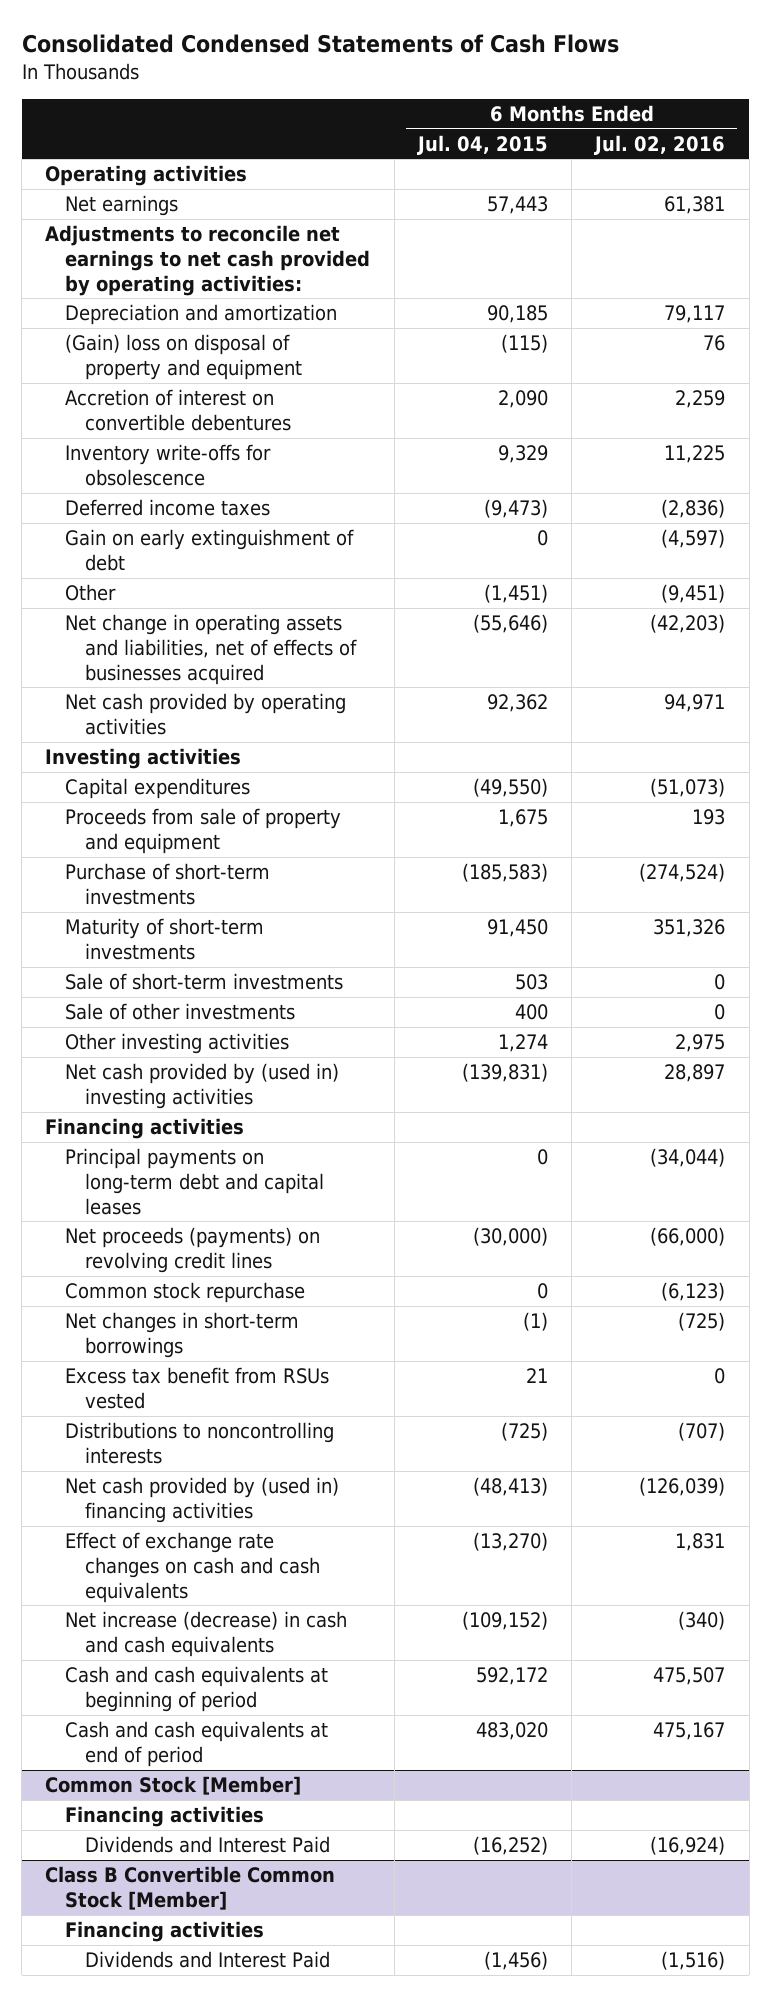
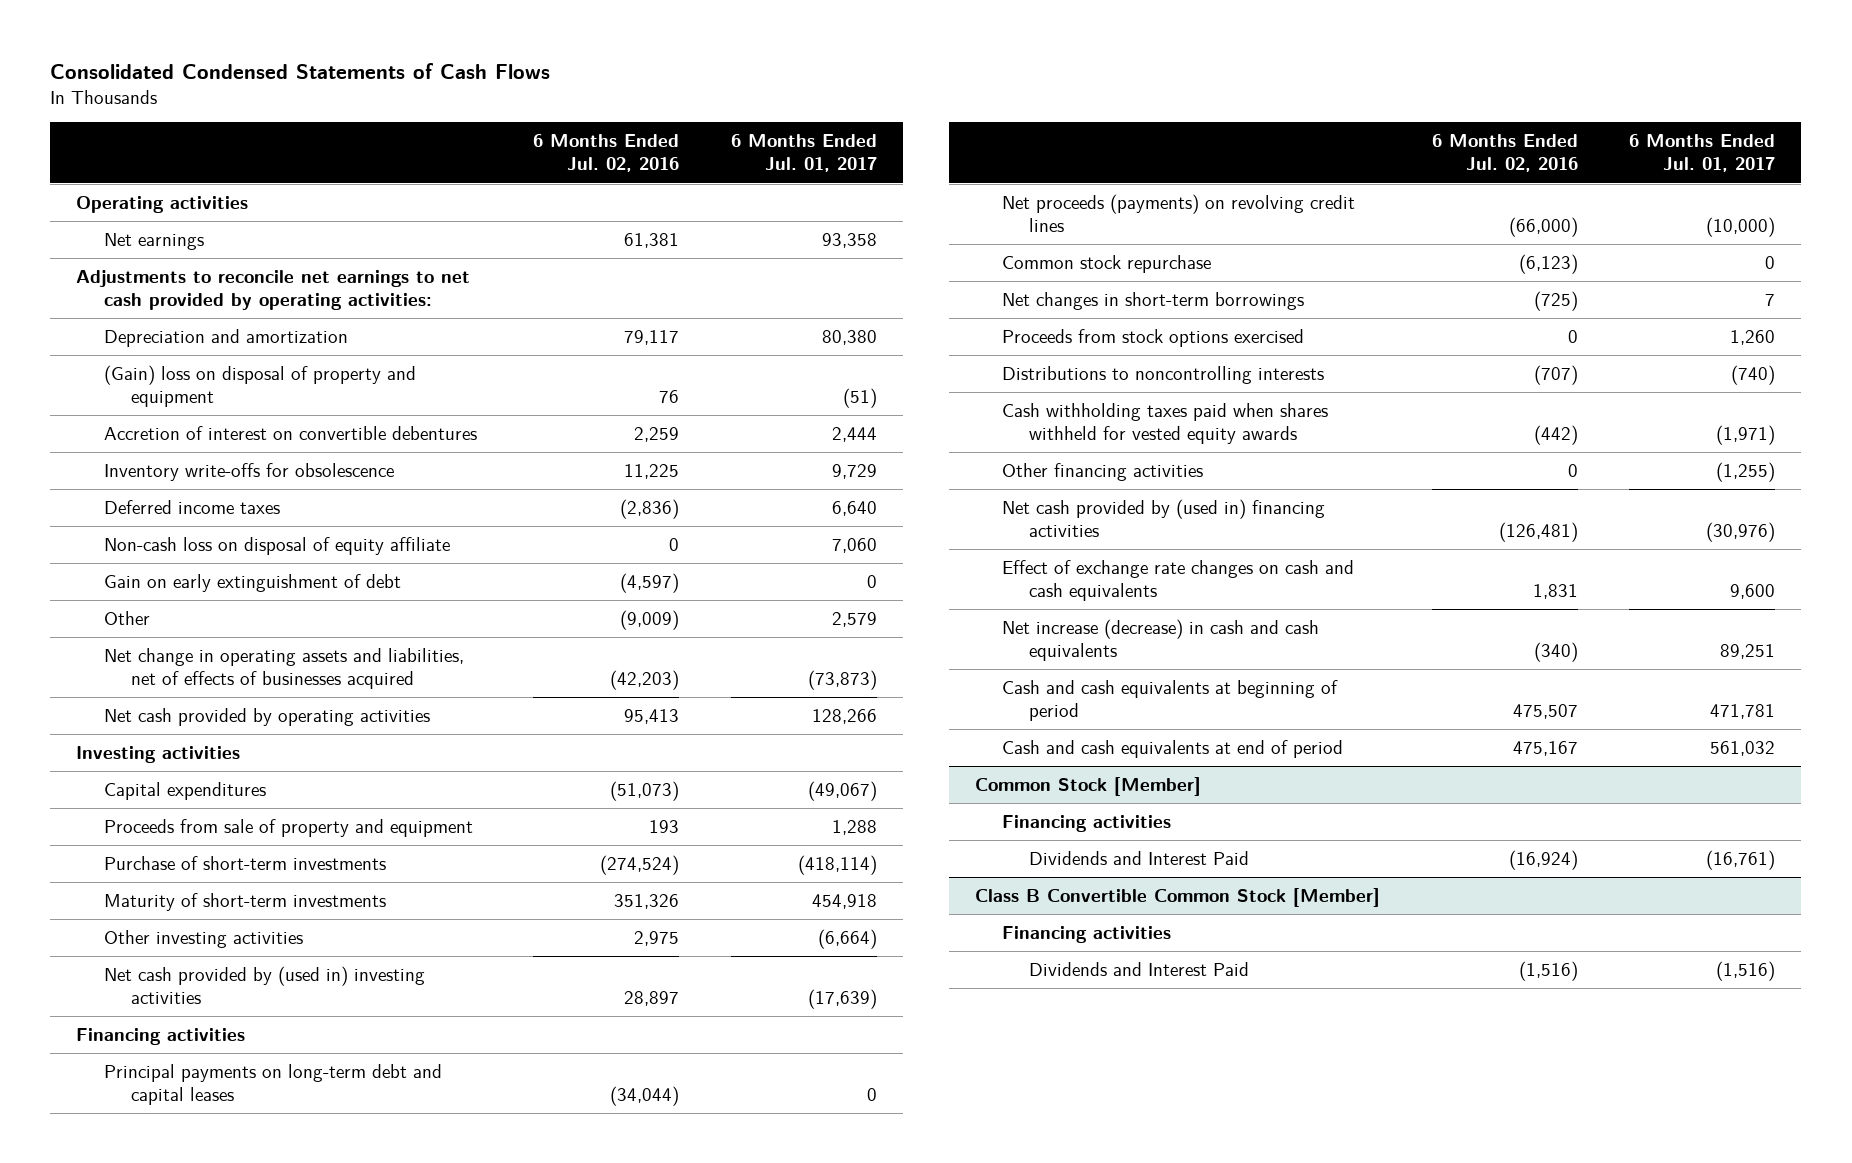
[416,134,548,155] Jul. 04, 2015 -> none
none -> [730,134,877,173] 6 Months Ended Jul. 01, 2017
none -> [103,537,450,556] Non-cash loss on disposal of equity affiliate
[661,584,726,604] (9,451) -> [620,610,680,631] (9,009)
[664,694,726,713] 94,971 -> [624,709,680,725] 95,413
[65,973,344,991] Sale of short-term investments -> none
[65,1003,296,1021] Sale of other investments -> none
[65,1367,330,1409] Excess tax benefit from RSUs vested -> none
none -> [1002,329,1305,348] Proceeds from stock options exercised
none -> [1002,403,1329,445] Cash withholding taxes paid when shares withheld for vested equity awards
none -> [1002,463,1204,482] Other financing activities
[639,1477,726,1497] (126,039) -> [1498,522,1578,543] (126,481)

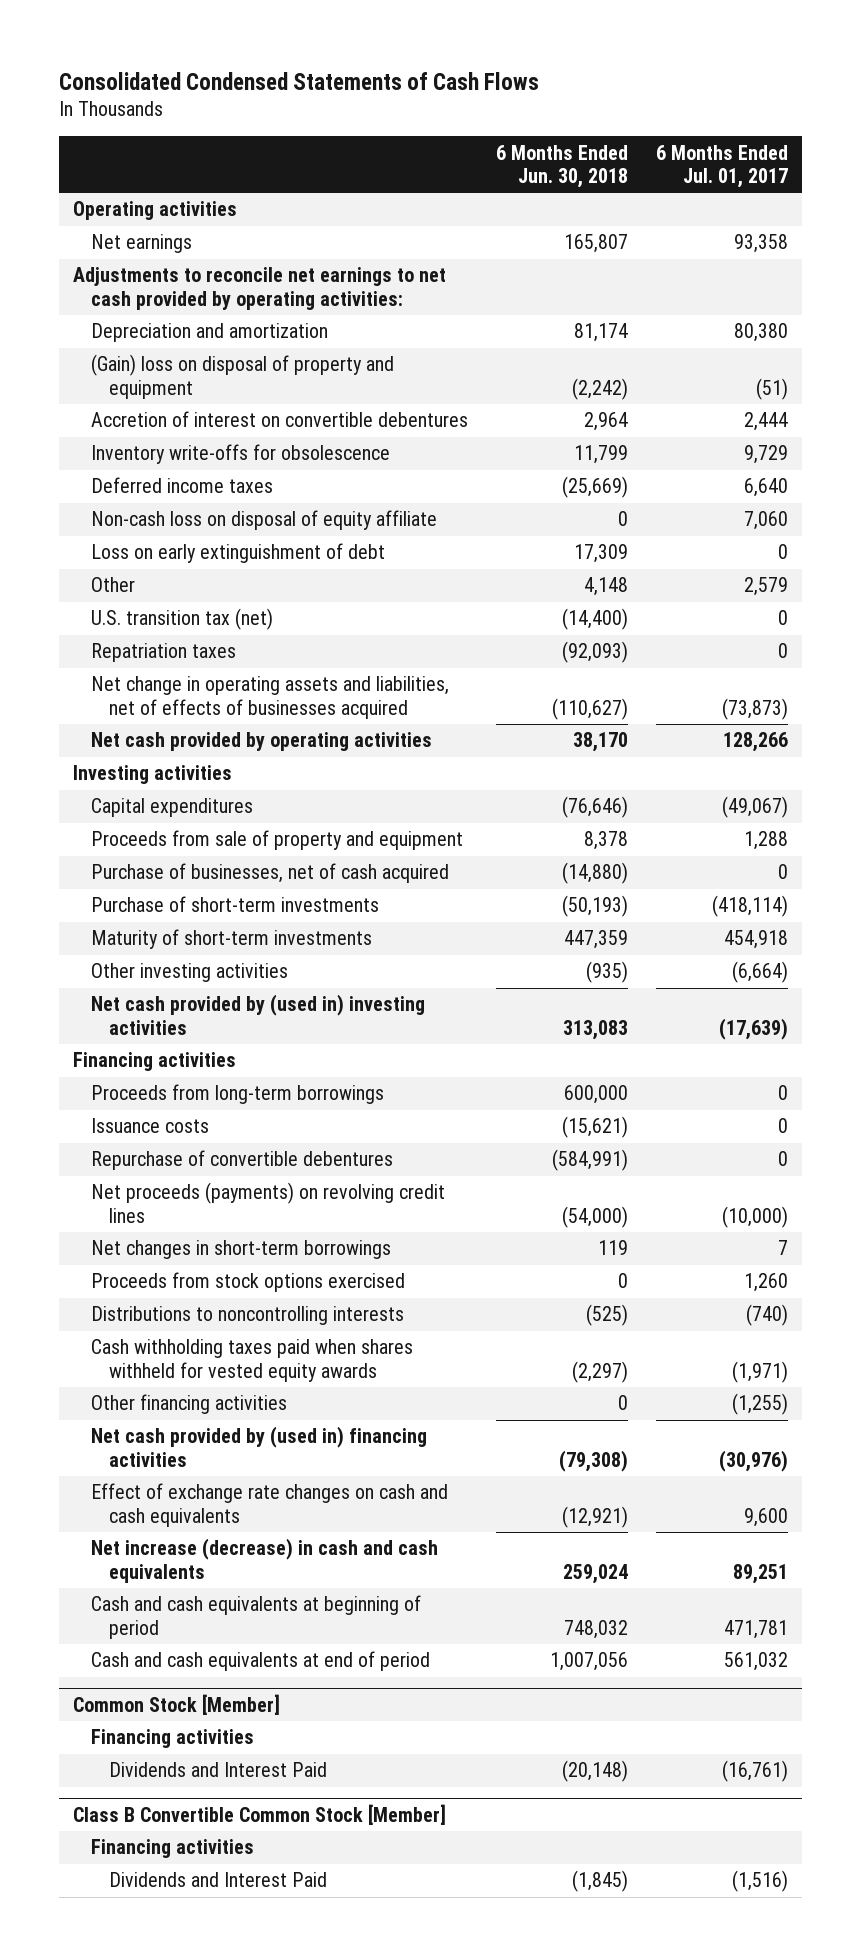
[533,134,680,173] 6 Months Ended Jul. 02, 2016 -> none
none -> [495,144,628,189] 6 Months Ended Jun. 30, 2018
[103,574,401,593] Gain on early extinguishment of debt -> [90,543,385,564] Loss on early extinguishment of debt
none -> [90,608,273,631] U.S. transition tax (net)
none -> [90,643,236,663] Repatriation taxes
none -> [90,863,449,884] Purchase of businesses, net of cash acquired
none -> [90,1084,384,1105] Proceeds from long-term borrowings
none -> [90,1118,209,1134] Issuance costs
[103,1064,442,1106] Principal payments on long-term debt and capital leases -> [90,1150,393,1171] Repurchase of convertible debentures
[1002,255,1212,274] Common stock repurchase -> none

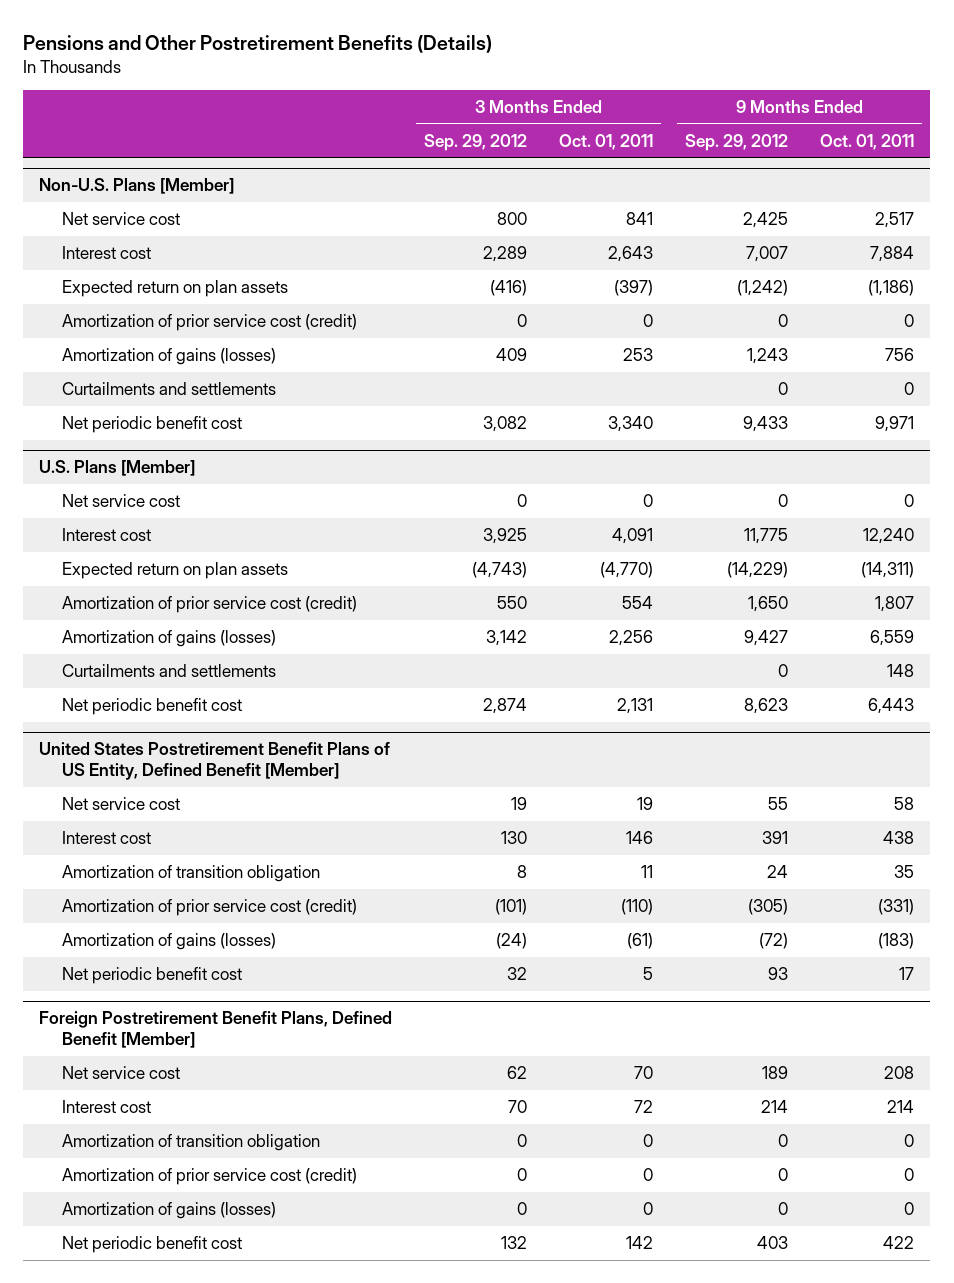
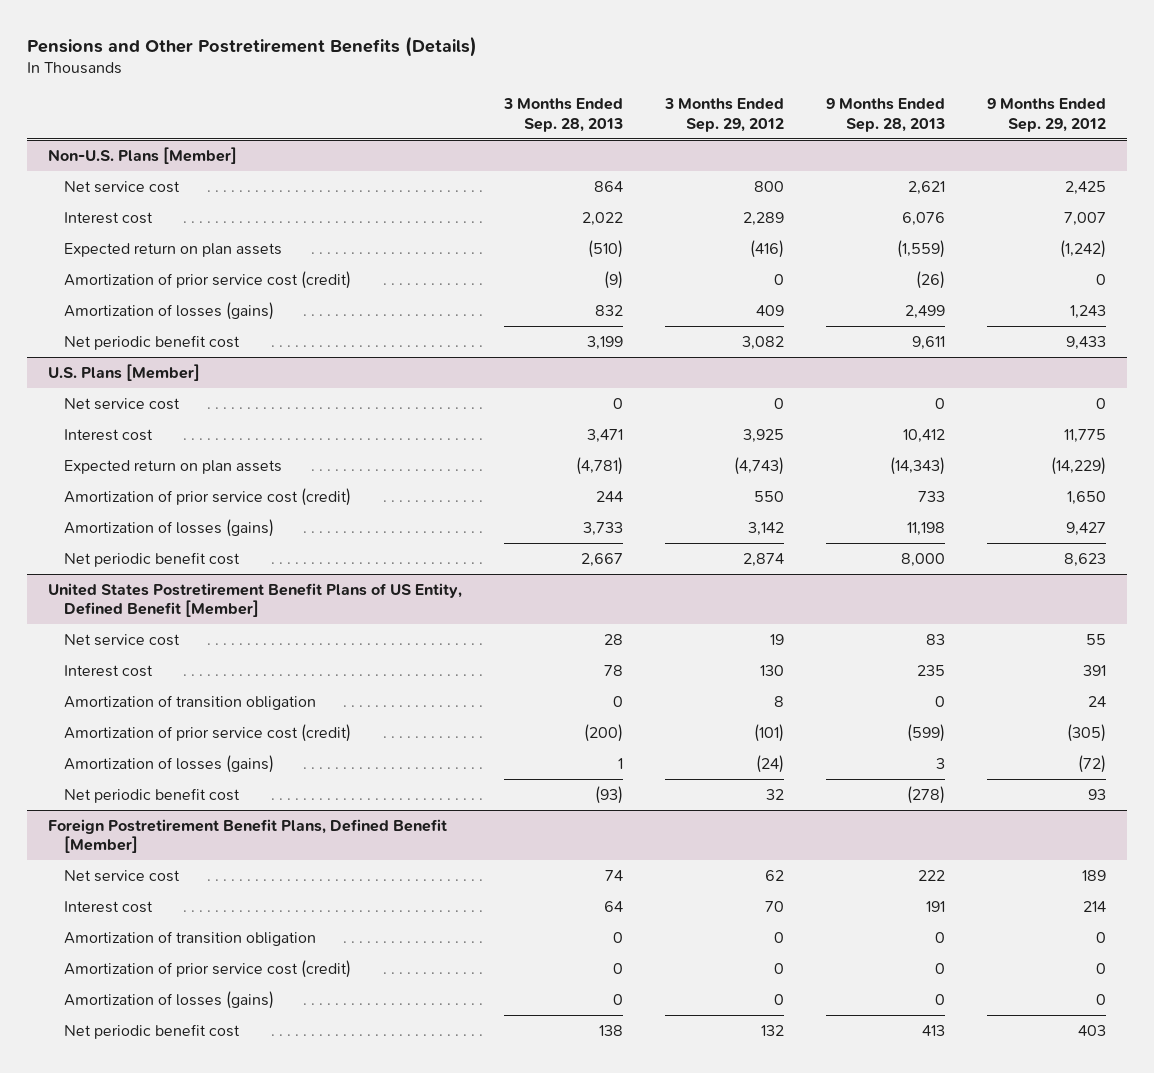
[559,133,654,150] Oct. 01, 2011 -> none
[820,133,915,150] Oct. 01, 2011 -> none
none -> [502,98,623,132] 3 Months Ended Sep. 28, 2013
none -> [825,98,945,132] 9 Months Ended Sep. 28, 2013
[61,382,276,396] Curtailments and settlements -> none
[61,348,276,366] Amortization of gains (losses) -> [63,301,274,320] Amortization of losses (gains)
[61,664,276,678] Curtailments and settlements -> none
[61,630,276,648] Amortization of gains (losses) -> [63,518,274,537] Amortization of losses (gains)
[61,933,276,951] Amortization of gains (losses) -> [63,754,274,773] Amortization of losses (gains)
[61,1202,276,1220] Amortization of gains (losses) -> [63,990,274,1009] Amortization of losses (gains)

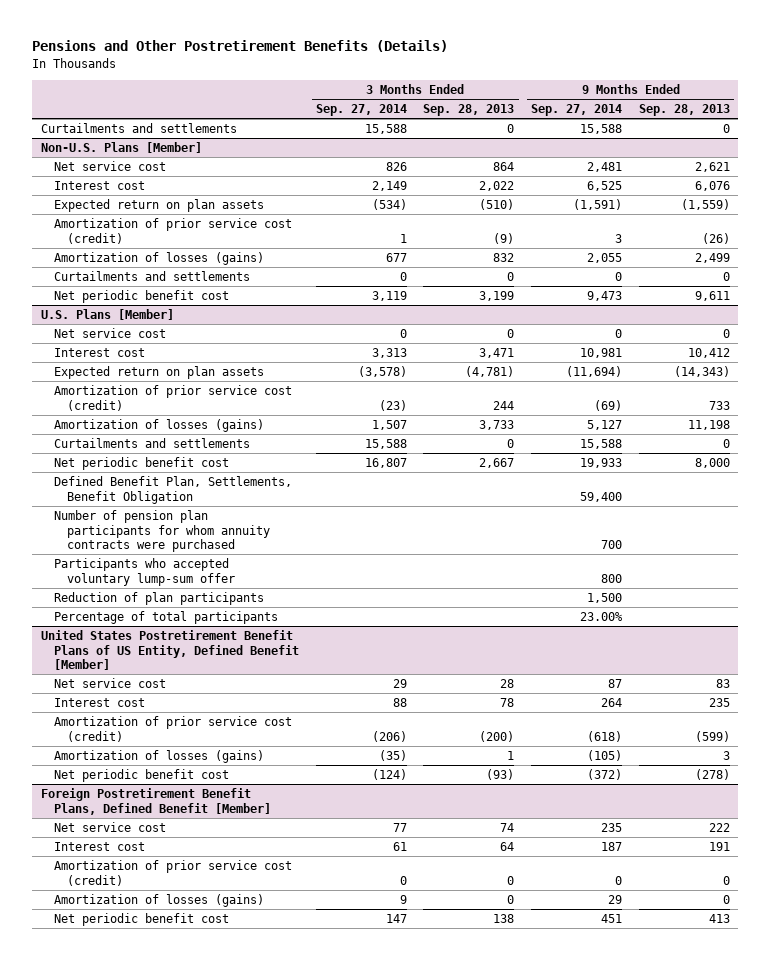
[663,98,784,132] 3 Months Ended Sep. 29, 2012 -> none
[986,98,1106,132] 9 Months Ended Sep. 29, 2012 -> none
none -> [315,104,407,117] Sep. 27, 2014
none -> [531,104,623,117] Sep. 27, 2014
none -> [40,123,237,134] Curtailments and settlements
none -> [53,271,250,282] Curtailments and settlements
none -> [53,438,250,449] Curtailments and settlements
none -> [53,476,292,504] Defined Benefit Plan, Settlements, Benefit Obligation
none -> [53,510,271,553] Number of pension plan participants for whom annuity contracts were purchased
none -> [53,558,236,586] Participants who accepted voluntary lump-sum offer
none -> [53,592,264,606] Reduction of plan participants
none -> [53,611,278,625] Percentage of total participants
[63,694,316,710] Amortization of transition obligation -> none
[63,930,316,946] Amortization of transition obligation -> none

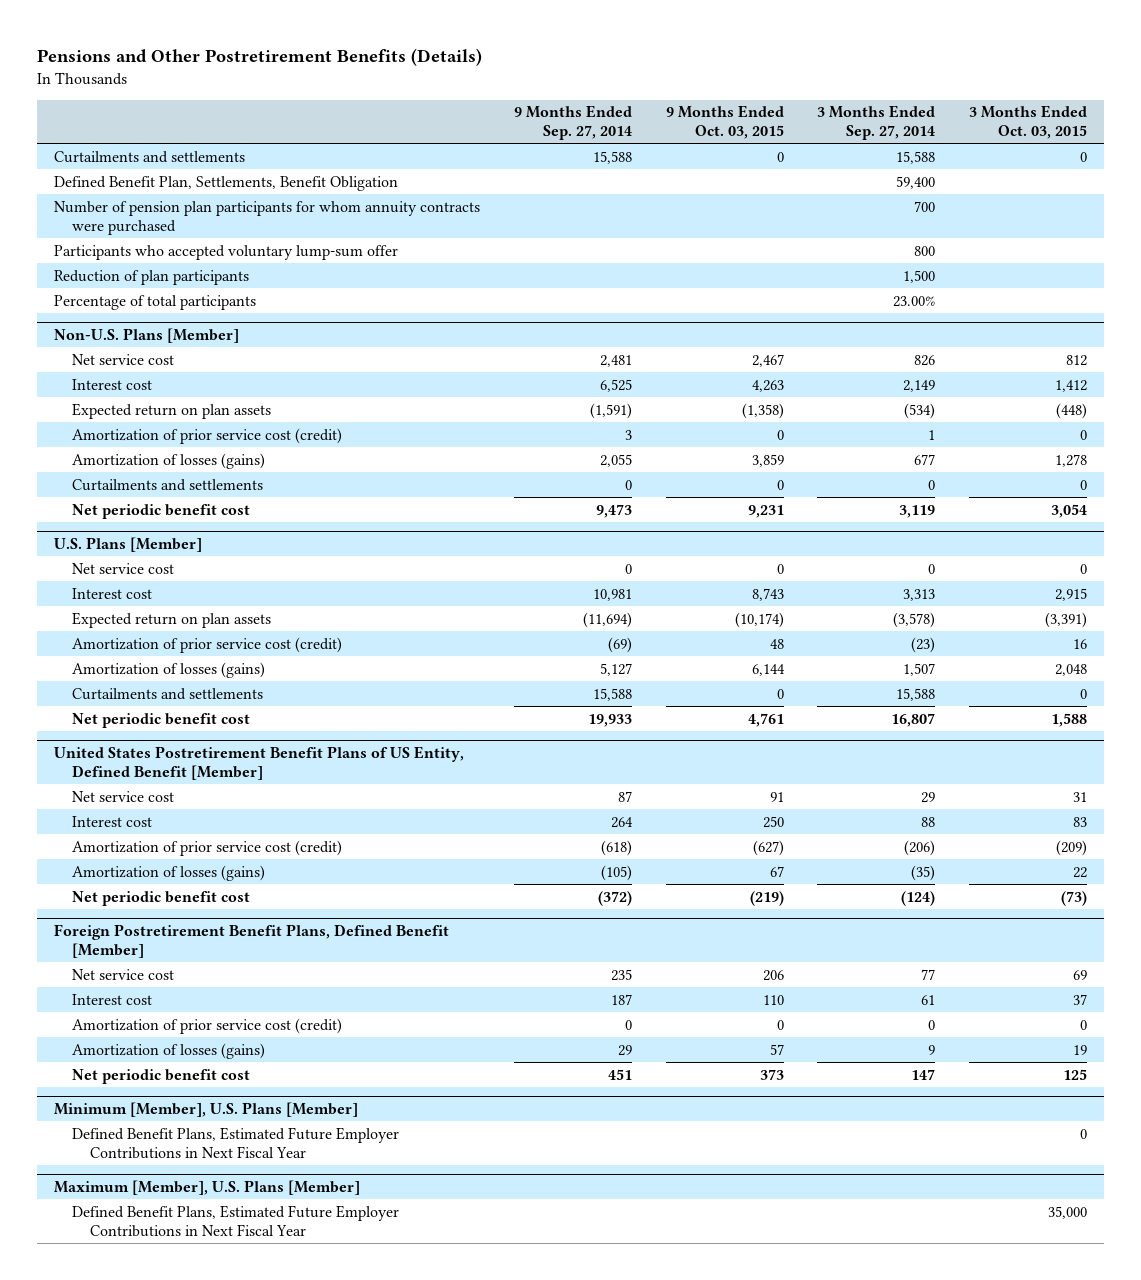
[423,104,515,117] Sep. 28, 2013 -> none
[638,104,730,117] Sep. 28, 2013 -> none
none -> [665,105,784,140] 9 Months Ended Oct. 03, 2015
none -> [969,105,1088,140] 3 Months Ended Oct. 03, 2015
none -> [54,175,399,191] Defined Benefit Plan, Settlements, Benefit Obligation
none -> [54,200,481,235] Number of pension plan participants for whom annuity contracts were purchased
none -> [54,244,399,260] Participants who accepted voluntary lump-sum offer
none -> [54,269,250,285] Reduction of plan participants
none -> [54,294,257,310] Percentage of total participants
[53,476,292,504] Defined Benefit Plan, Settlements, Benefit Obligation -> none
[53,510,271,553] Number of pension plan participants for whom annuity contracts were purchased -> none
[53,558,236,586] Participants who accepted voluntary lump-sum offer -> none
[53,592,264,606] Reduction of plan participants -> none
[53,611,278,625] Percentage of total participants -> none
none -> [54,1102,359,1118] Minimum [Member], U.S. Plans [Member]
none -> [71,1126,399,1159] Defined Benefit Plans, Estimated Future Employer Contributions in Next Fiscal Year
none -> [54,1180,361,1196] Maximum [Member], U.S. Plans [Member]
none -> [71,1204,399,1237] Defined Benefit Plans, Estimated Future Employer Contributions in Next Fiscal Year

